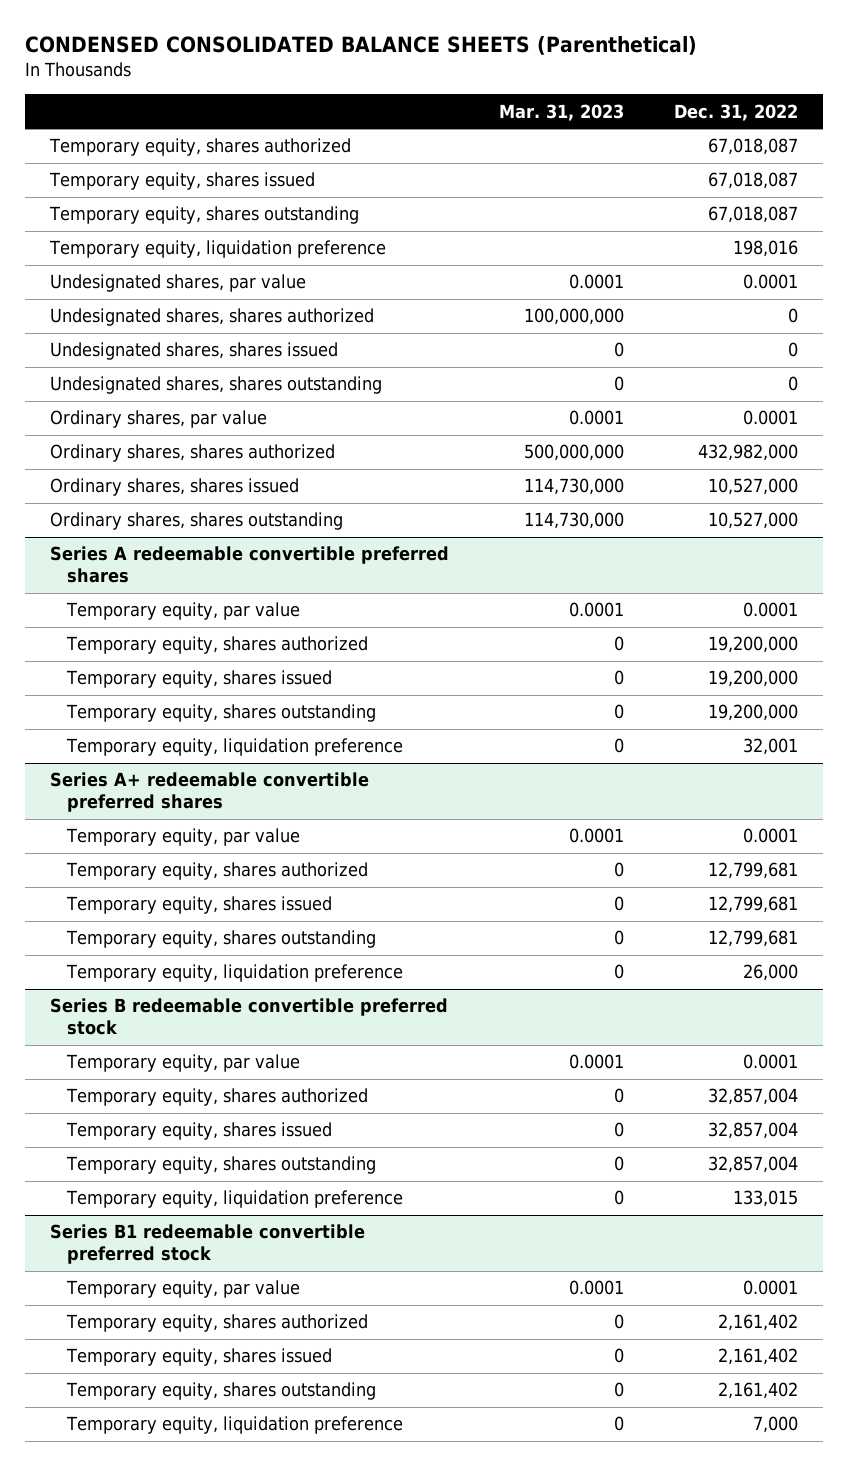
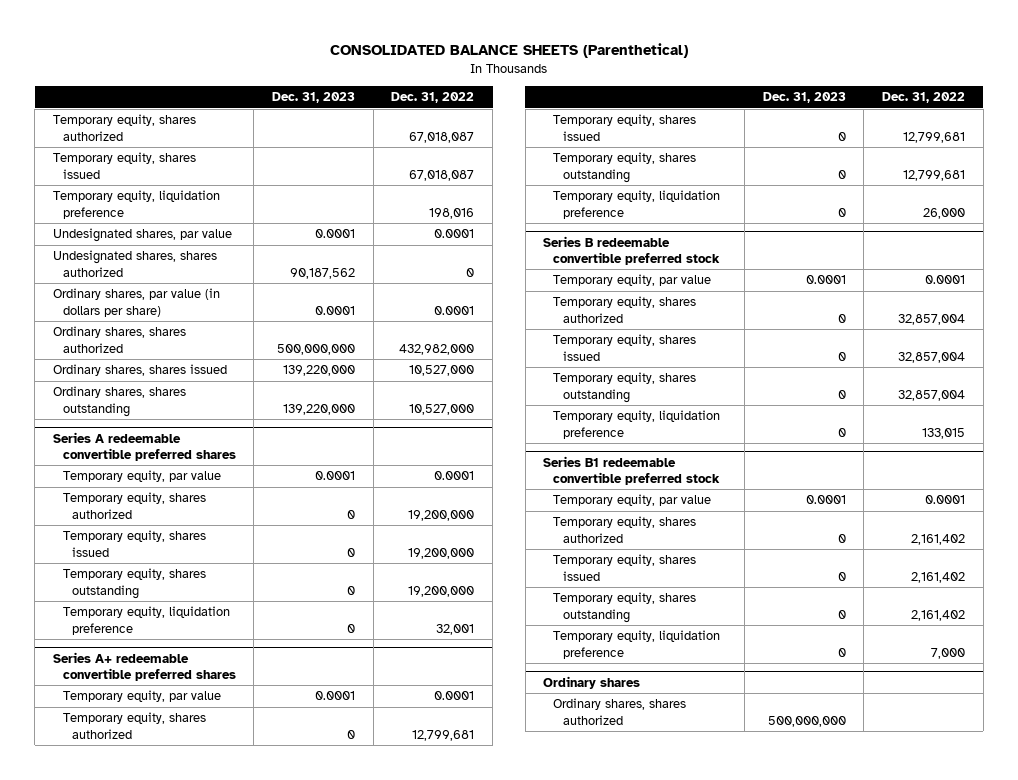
[24,36,697,56] CONDENSED CONSOLIDATED BALANCE SHEETS (Parenthetical) -> [329,42,688,58] CONSOLIDATED BALANCE SHEETS (Parenthetical)
[499,103,625,121] Mar. 31, 2023 -> none
none -> [272,92,356,104] Dec. 31, 2023
[48,206,359,225] Temporary equity, shares outstanding -> none
[49,342,338,361] Undesignated shares, shares issued -> none
[49,376,382,395] Undesignated shares, shares outstanding -> none
[49,410,267,429] Ordinary shares, par value -> [52,288,220,317] Ordinary shares, par value (in dollars per share)
none -> [543,675,641,689] Ordinary shares
none -> [553,698,687,725] Ordinary shares, shares authorized

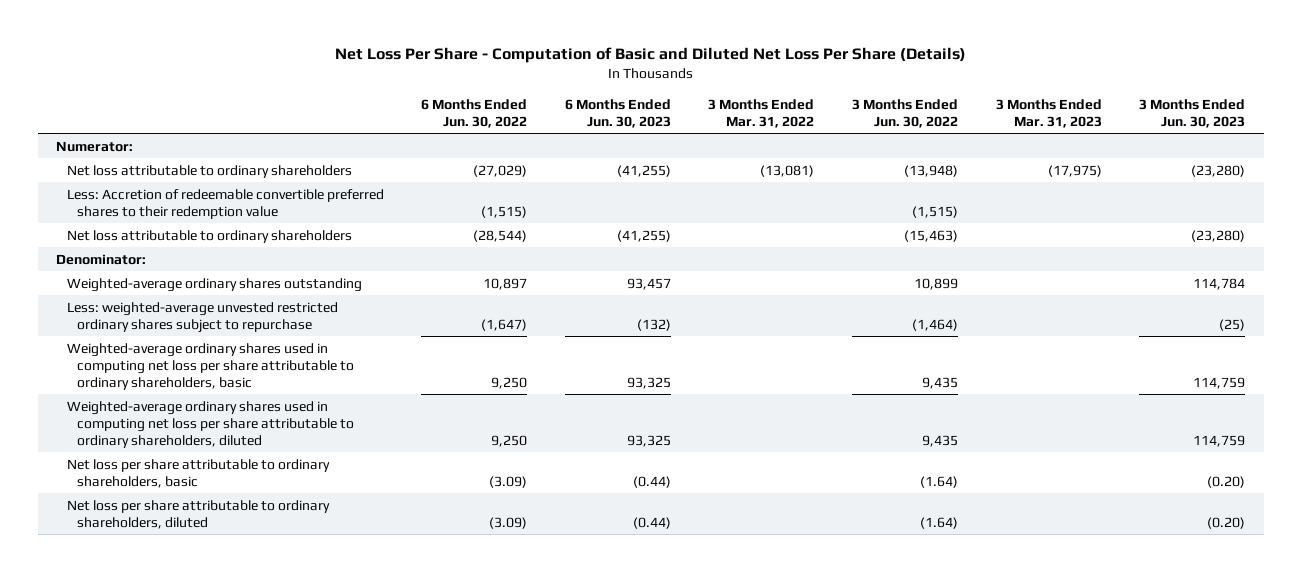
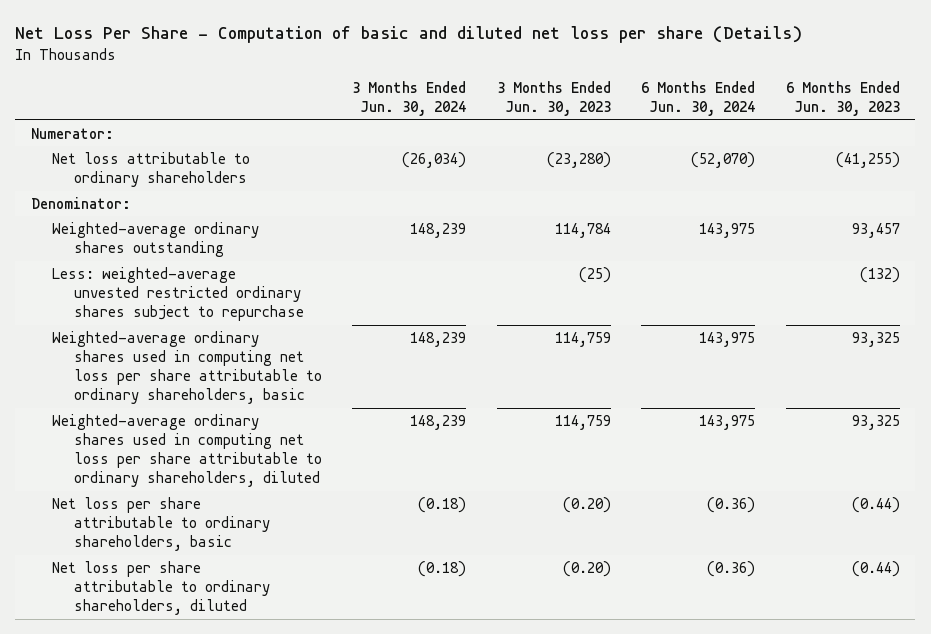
[334,47,966,64] Net Loss Per Share - Computation of Basic and Diluted Net Loss Per Share (Details) -> [15,26,803,44] Net Loss Per Share - Computation of basic and diluted net loss per share (Details)
[421,98,528,128] 6 Months Ended Jun. 30, 2022 -> none
[708,98,815,128] 3 Months Ended Mar. 31, 2022 -> none
[852,98,959,128] 3 Months Ended Jun. 30, 2022 -> none
[995,98,1102,128] 3 Months Ended Mar. 31, 2023 -> none
none -> [352,80,467,117] 3 Months Ended Jun. 30, 2024
none -> [641,80,756,117] 6 Months Ended Jun. 30, 2024
[66,188,384,219] Less: Accretion of redeemable convertible preferred shares to their redemption value -> none
[66,229,352,243] Net loss attributable to ordinary shareholders -> none

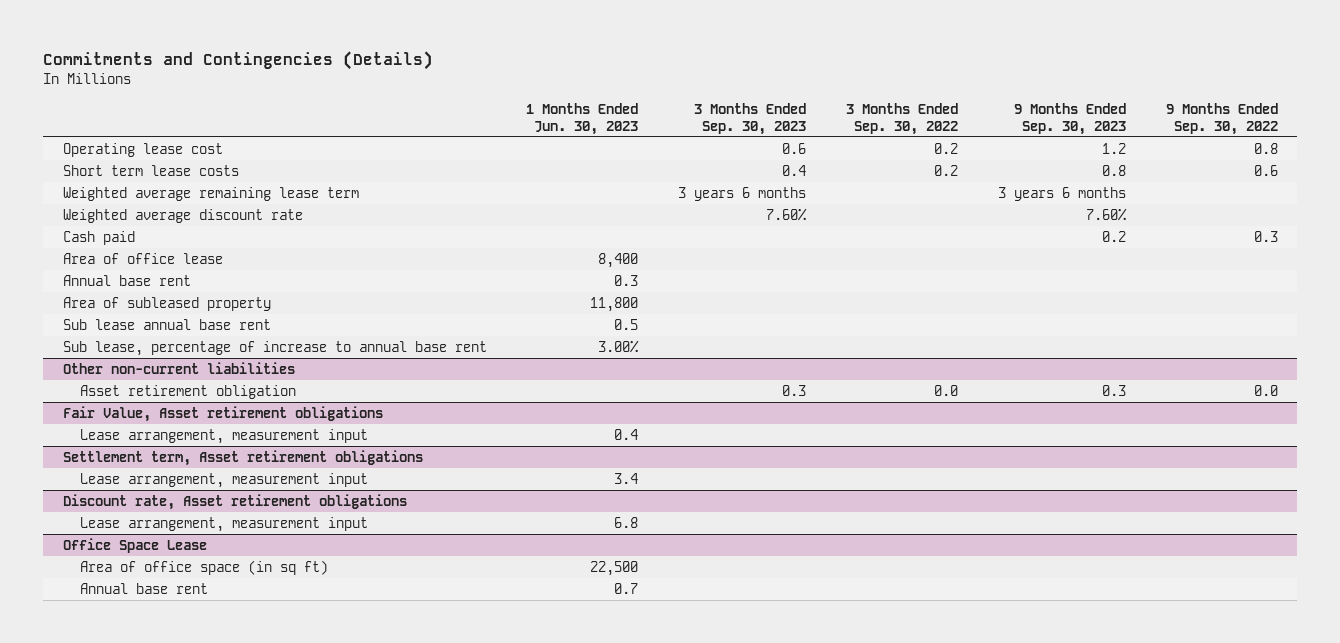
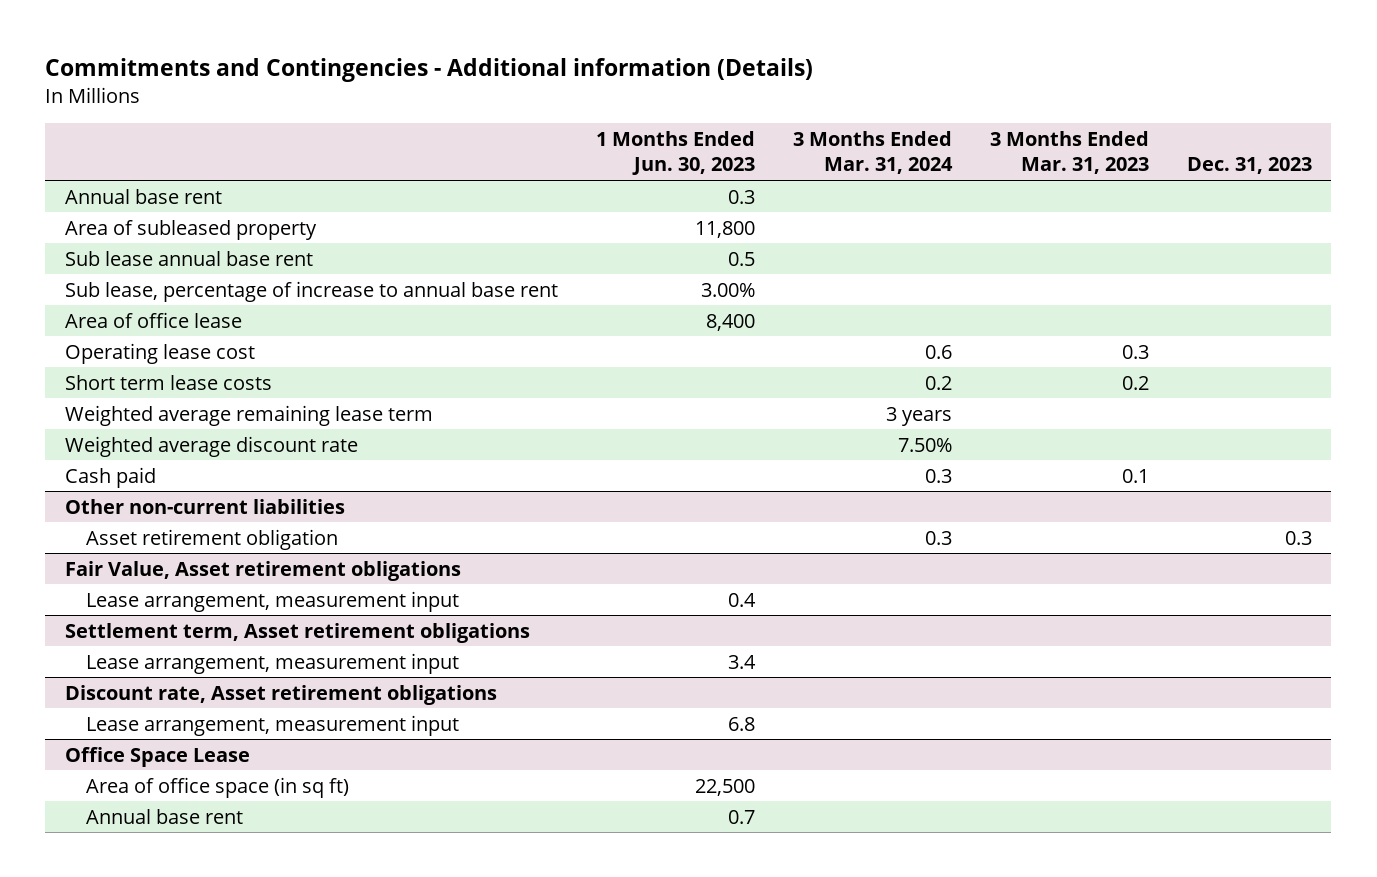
[42,50,433,70] Commitments and Contingencies (Details) -> [45,58,814,83] Commitments and Contingencies - Additional information (Details)
[694,102,807,135] 3 Months Ended Sep. 30, 2023 -> none
[846,102,959,135] 3 Months Ended Sep. 30, 2022 -> none
[1013,102,1126,135] 9 Months Ended Sep. 30, 2023 -> none
[1165,102,1278,135] 9 Months Ended Sep. 30, 2022 -> none
none -> [792,130,953,175] 3 Months Ended Mar. 31, 2024
none -> [990,130,1150,175] 3 Months Ended Mar. 31, 2023
none -> [1187,157,1313,175] Dec. 31, 2023
[62,274,191,286] Annual base rent -> [64,188,222,204] Annual base rent
[62,296,271,311] Area of subleased property -> [64,219,317,240] Area of subleased property
[62,318,271,330] Sub lease annual base rent -> [64,250,313,266] Sub lease annual base rent
[62,340,487,356] Sub lease, percentage of increase to annual base rent -> [64,280,558,302] Sub lease, percentage of increase to annual base rent
[62,252,223,264] Area of office lease -> [64,311,242,328] Area of office lease

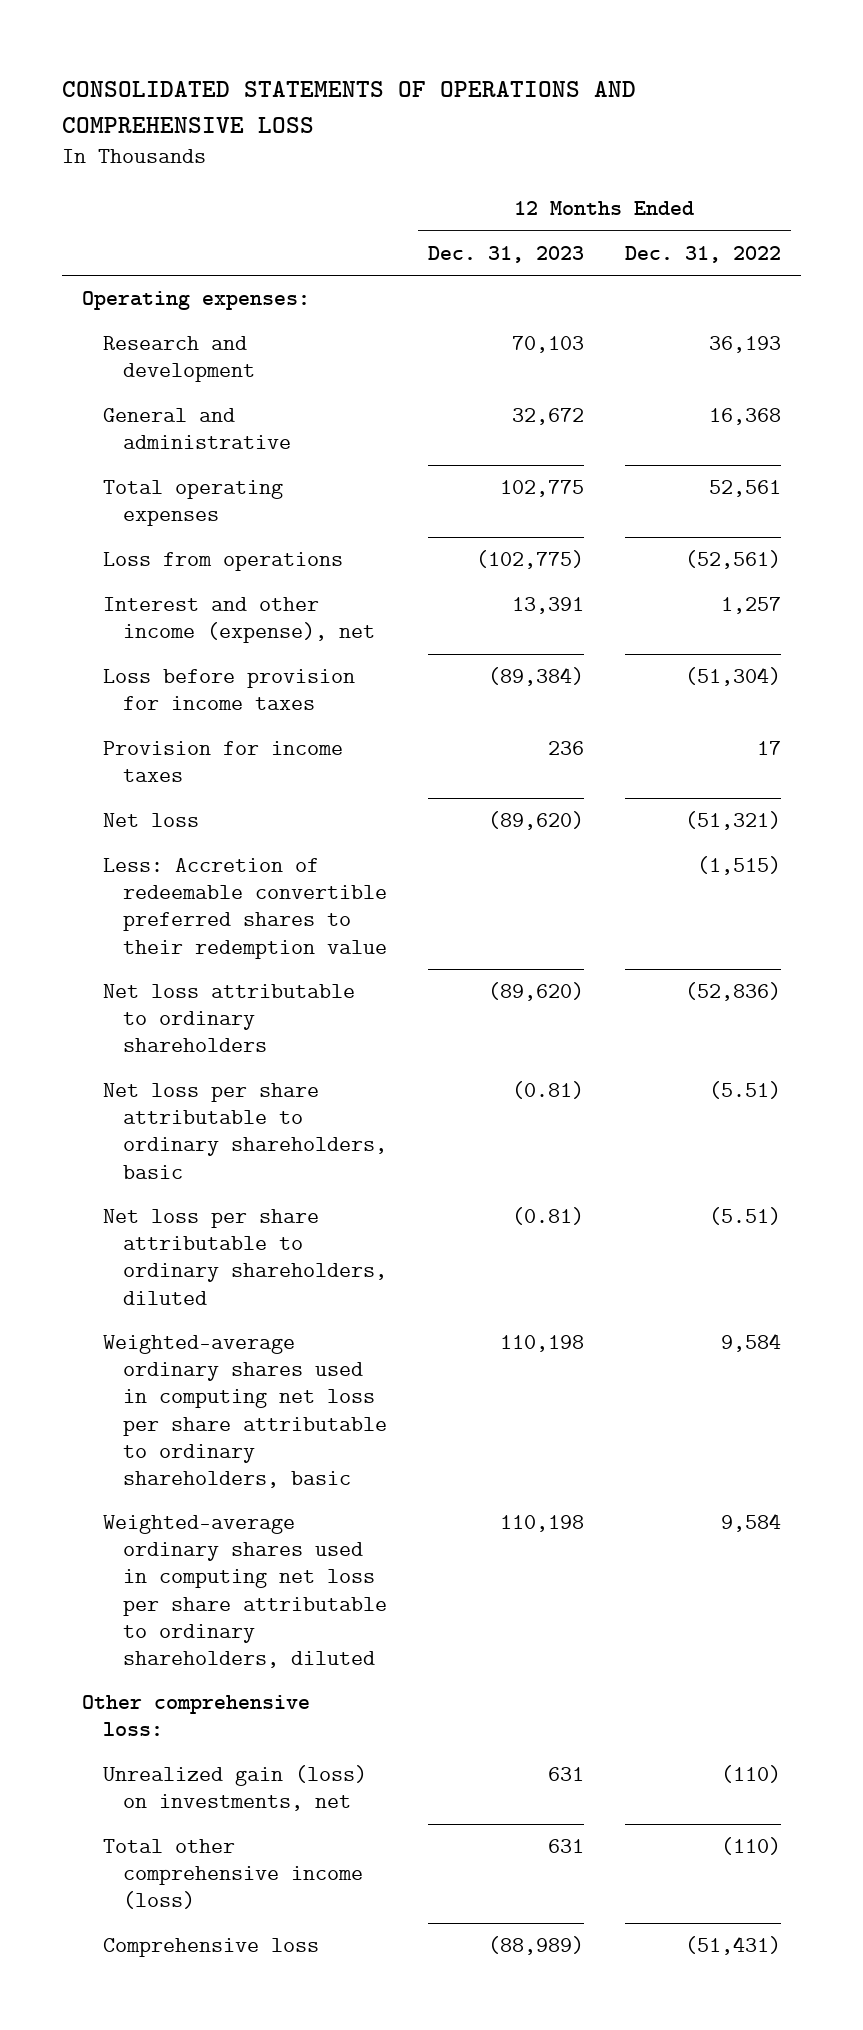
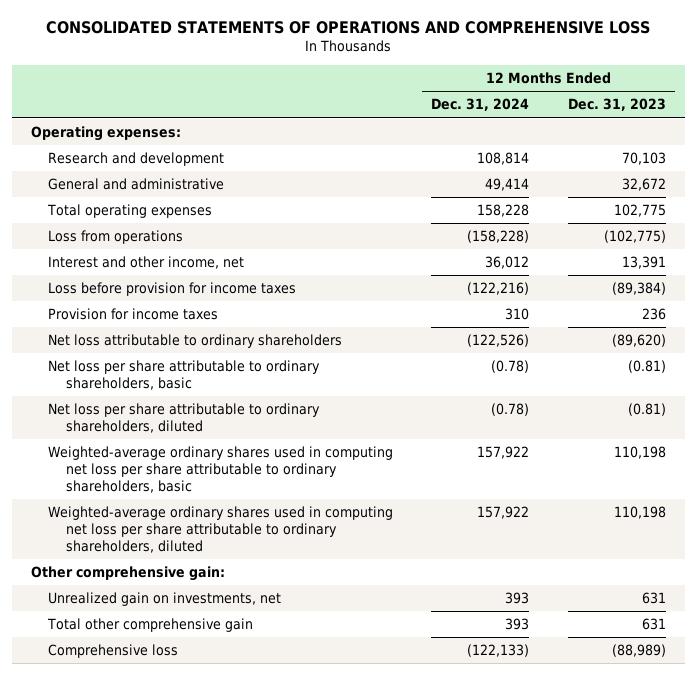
[624,245,781,263] Dec. 31, 2022 -> none
none -> [431,98,530,112] Dec. 31, 2024
[102,597,376,644] Interest and other income (expense), net -> [48,256,245,270] Interest and other income, net
[102,813,199,828] Net loss -> none
[102,858,388,959] Less: Accretion of redeemable convertible preferred shares to their redemption value -> none
[82,1695,311,1737] Other comprehensive loss: -> [30,566,225,582] Other comprehensive gain:
[102,1765,367,1812] Unrealized gain (loss) on investments, net -> [48,592,282,607] Unrealized gain on investments, net
[102,1839,364,1910] Total other comprehensive income (loss) -> [47,618,254,633] Total other comprehensive gain

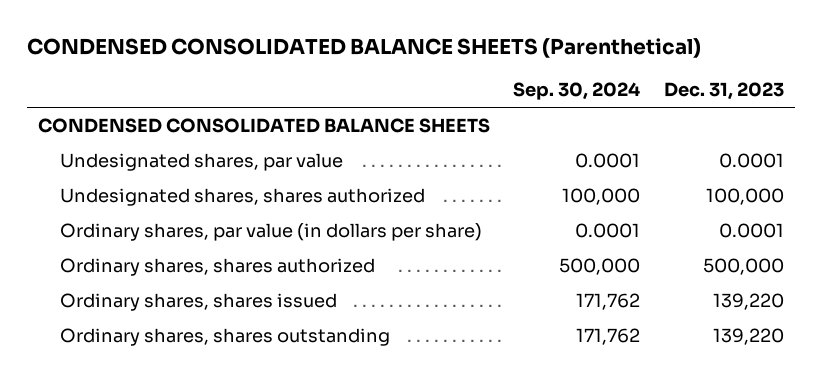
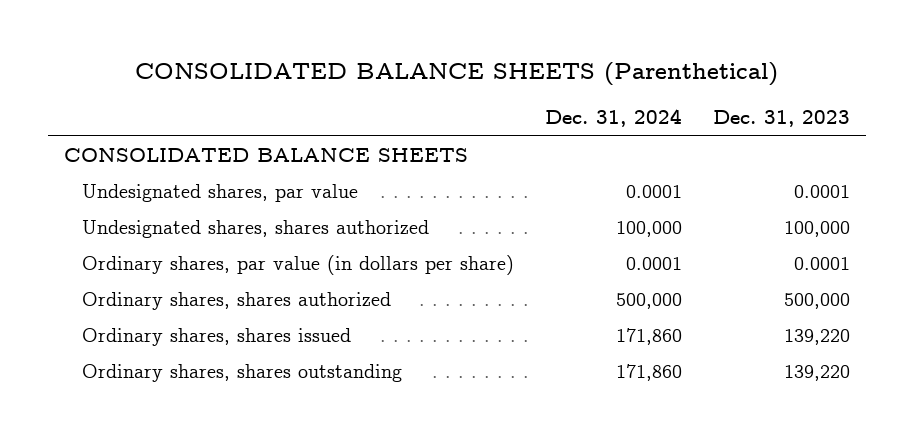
[26,38,701,59] CONDENSED CONSOLIDATED BALANCE SHEETS (Parenthetical) -> [134,62,778,87] CONSOLIDATED BALANCE SHEETS (Parenthetical)
[513,82,641,101] Sep. 30, 2024 -> none
none -> [544,109,682,128] Dec. 31, 2024
[38,118,491,134] CONDENSED CONSOLIDATED BALANCE SHEETS -> [63,147,468,162] CONSOLIDATED BALANCE SHEETS

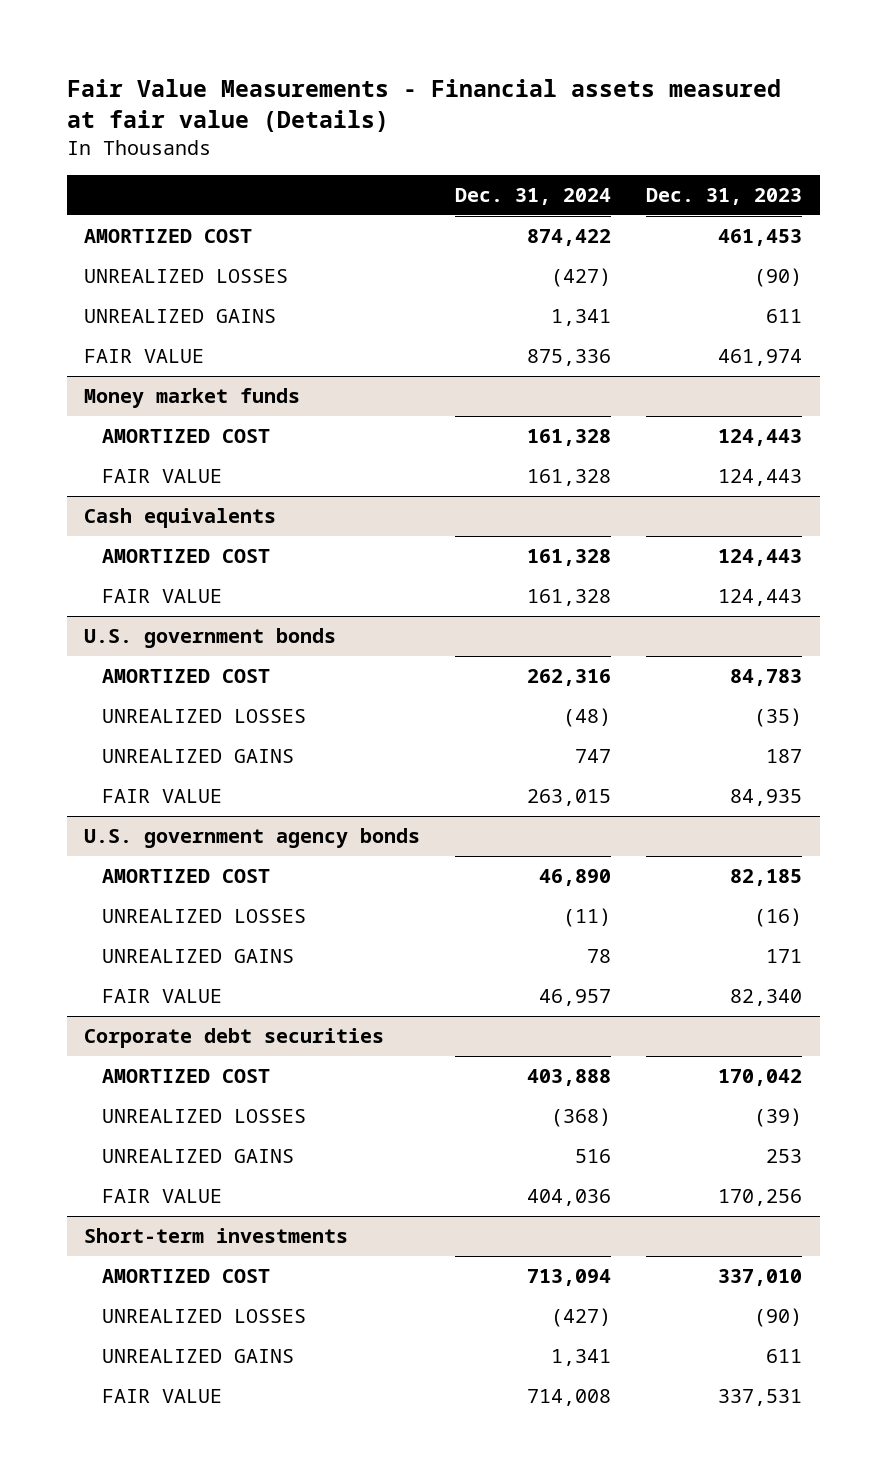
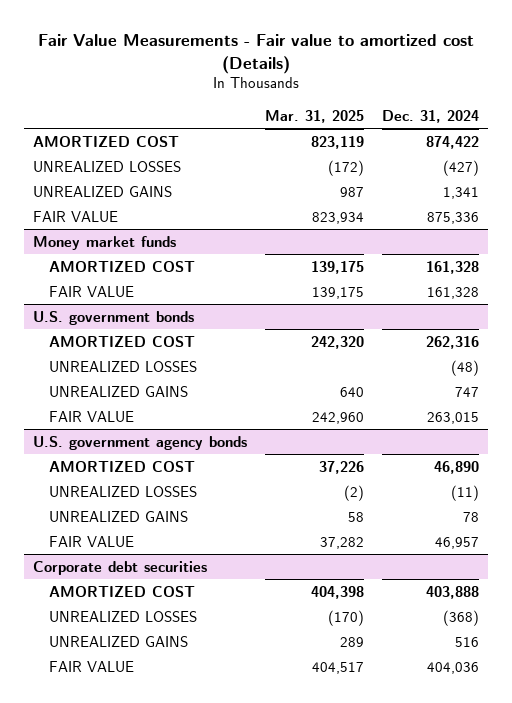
[66,79,781,133] Fair Value Measurements - Financial assets measured at fair value (Details) -> [37,34,474,74] Fair Value Measurements - Fair value to amortized cost (Details)
[646,187,803,205] Dec. 31, 2023 -> none
none -> [264,109,364,123] Mar. 31, 2025
[84,508,277,529] Cash equivalents -> none
[102,549,271,564] AMORTIZED COST -> none
[102,589,223,604] FAIR VALUE -> none
[84,1228,349,1244] Short-term investments -> none
[102,1269,271,1284] AMORTIZED COST -> none
[102,1309,307,1324] UNREALIZED LOSSES -> none
[102,1349,295,1364] UNREALIZED GAINS -> none
[102,1389,223,1404] FAIR VALUE -> none

